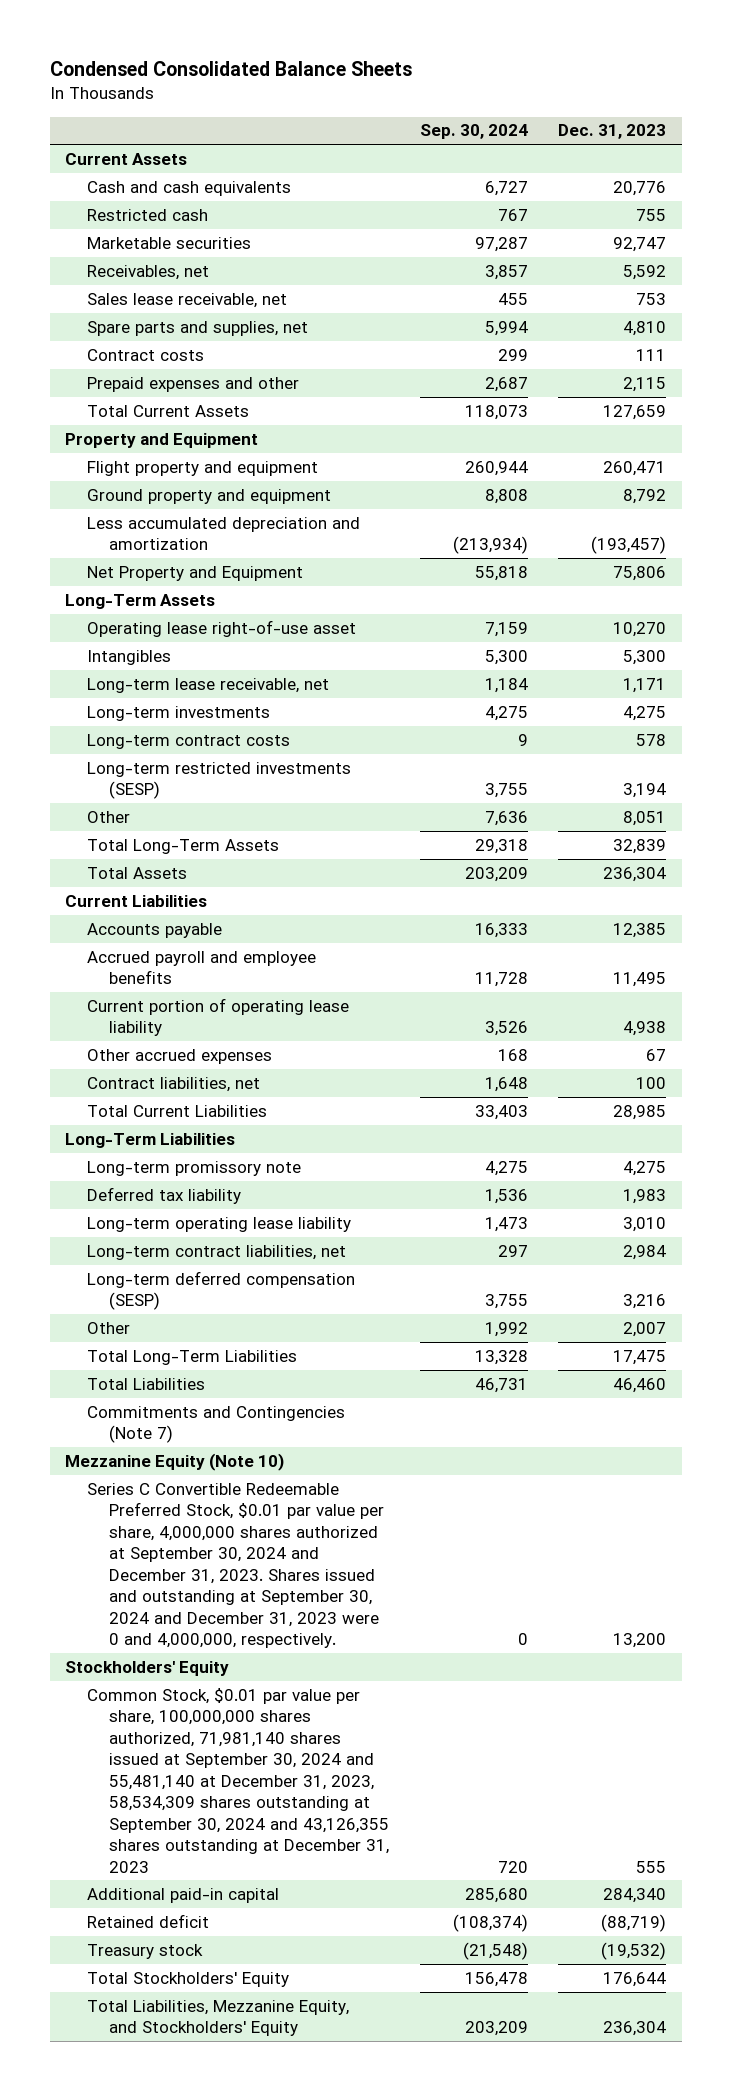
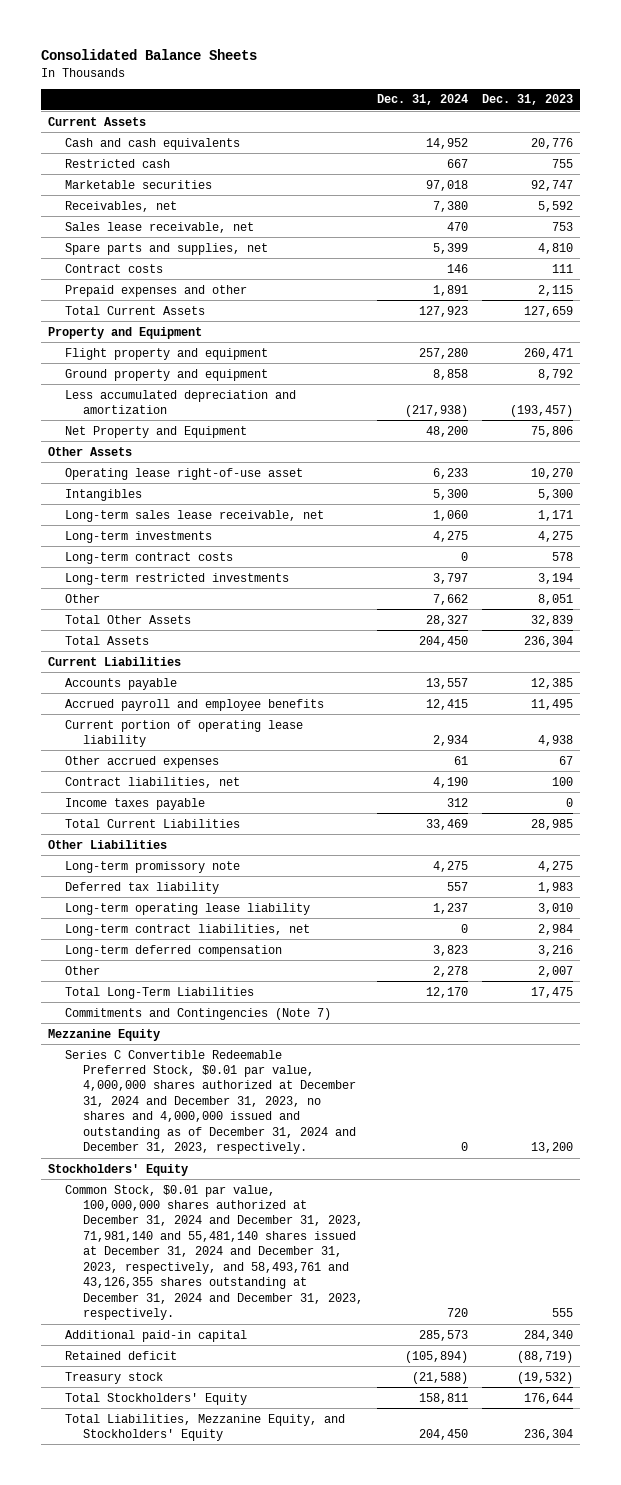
[50,61,413,77] Condensed Consolidated Balance Sheets -> [41,49,258,61] Consolidated Balance Sheets
[419,124,528,140] Sep. 30, 2024 -> none
none -> [376,94,468,106] Dec. 31, 2024
[65,593,216,609] Long-Term Assets -> [48,446,133,456] Other Assets
[87,677,330,693] Long-term lease receivable, net -> [65,509,325,522] Long-term sales lease receivable, net
[87,761,352,800] Long-term restricted investments (SESP) -> [65,572,290,585] Long-term restricted investments
[87,838,280,854] Total Long-Term Assets -> [65,614,192,624] Total Other Assets
none -> [65,797,206,810] Income taxes payable
[65,1132,236,1148] Long-Term Liabilities -> [48,839,168,849] Other Liabilities
[87,1270,356,1311] Long-term deferred compensation (SESP) -> [65,944,283,957] Long-term deferred compensation
[87,1377,206,1390] Total Liabilities -> none
[65,1452,285,1471] Mezzanine Equity (Note 10) -> [48,1028,161,1041] Mezzanine Equity
[87,1482,385,1649] Series C Convertible Redeemable Preferred Stock, $0.01 par value per share, 4,000,000 shares authorized at September 30, 2024 and December 31, 2023. Shares issued and outstanding at September 30, 2024 and December 31, 2023 were 0 and 4,000,000, respectively. -> [65,1049,356,1155] Series C Convertible Redeemable Preferred Stock, $0.01 par value, 4,000,000 shares authorized at December 31, 2024 and December 31, 2023, no shares and 4,000,000 issued and outstanding as of December 31, 2024 and December 31, 2023, respectively.
[87,1687,390,1873] Common Stock, $0.01 par value per share, 100,000,000 shares authorized, 71,981,140 shares issued at September 30, 2024 and 55,481,140 at December 31, 2023, 58,534,309 shares outstanding at September 30, 2024 and 43,126,355 shares outstanding at December 31, 2023 -> [65,1184,363,1321] Common Stock, $0.01 par value, 100,000,000 shares authorized at December 31, 2024 and December 31, 2023, 71,981,140 and 55,481,140 shares issued at December 31, 2024 and December 31, 2023, respectively, and 58,493,761 and 43,126,355 shares outstanding at December 31, 2024 and December 31, 2023, respectively.

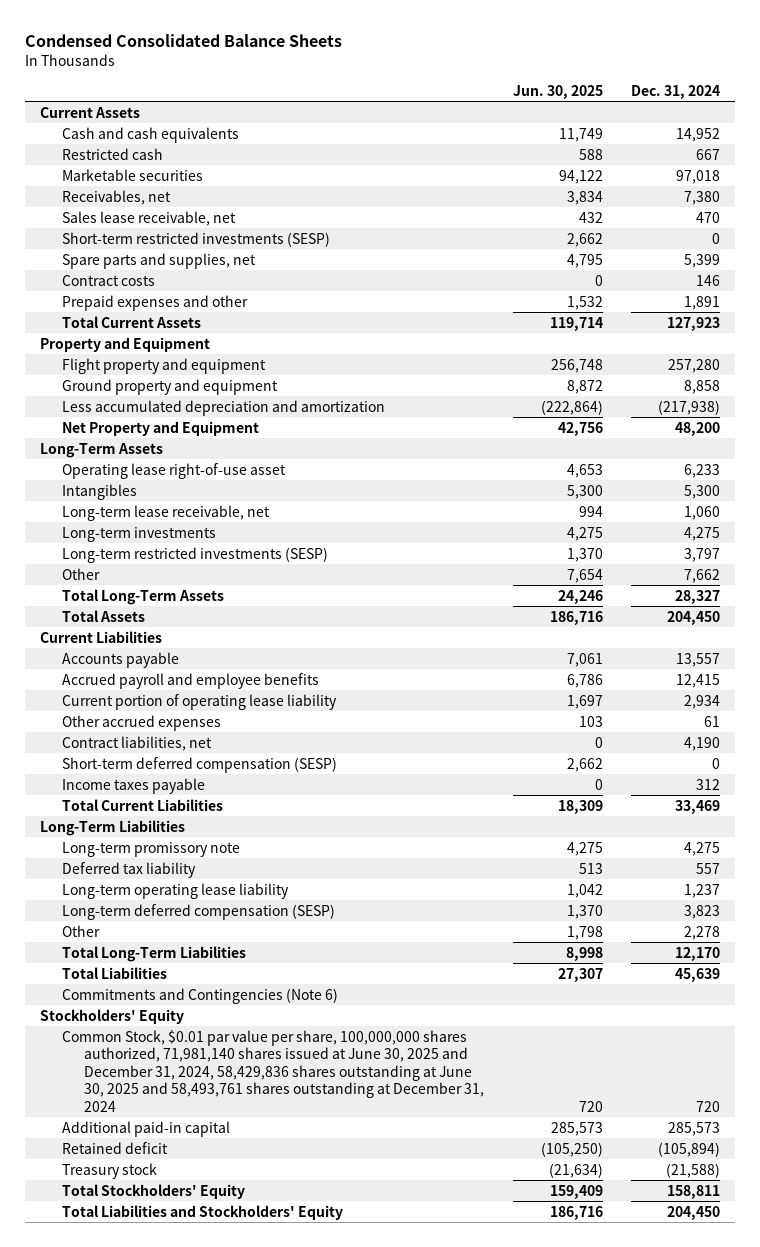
[41,49,258,61] Consolidated Balance Sheets -> [25,34,343,48] Condensed Consolidated Balance Sheets
[481,94,573,106] Dec. 31, 2023 -> none
none -> [512,85,603,100] Jun. 30, 2025
none -> [61,231,330,247] Short-term restricted investments (SESP)
[48,446,133,456] Other Assets -> none
none -> [39,442,163,458] Long-Term Assets
[65,509,325,522] Long-term sales lease receivable, net -> [61,504,270,521] Long-term lease receivable, net
[65,551,234,564] Long-term contract costs -> none
[65,572,290,585] Long-term restricted investments -> [61,546,328,563] Long-term restricted investments (SESP)
[65,614,192,624] Total Other Assets -> [61,588,224,605] Total Long-Term Assets
none -> [61,756,337,773] Short-term deferred compensation (SESP)
[48,839,168,849] Other Liabilities -> [39,819,185,836] Long-Term Liabilities
[65,923,311,936] Long-term contract liabilities, net -> none
[65,944,283,957] Long-term deferred compensation -> [61,903,335,920] Long-term deferred compensation (SESP)
[48,1028,161,1041] Mezzanine Equity -> none
[65,1049,356,1155] Series C Convertible Redeemable Preferred Stock, $0.01 par value, 4,000,000 shares authorized at December 31, 2024 and December 31, 2023, no shares and 4,000,000 issued and outstanding as of December 31, 2024 and December 31, 2023, respectively. -> none
none -> [61,966,167,979] Total Liabilities
[65,1007,332,1020] Commitments and Contingencies (Note 7) -> [61,987,338,1004] Commitments and Contingencies (Note 6)
[65,1184,363,1321] Common Stock, $0.01 par value, 100,000,000 shares authorized at December 31, 2024 and December 31, 2023, 71,981,140 and 55,481,140 shares issued at December 31, 2024 and December 31, 2023, respectively, and 58,493,761 and 43,126,355 shares outstanding at December 31, 2024 and December 31, 2023, respectively. -> [61,1029,484,1112] Common Stock, $0.01 par value per share, 100,000,000 shares authorized, 71,981,140 shares issued at June 30, 2025 and December 31, 2024, 58,429,836 shares outstanding at June 30, 2025 and 58,493,761 shares outstanding at December 31, 2024
[65,1413,346,1441] Total Liabilities, Mezzanine Equity, and Stockholders' Equity -> [61,1204,343,1220] Total Liabilities and Stockholders' Equity

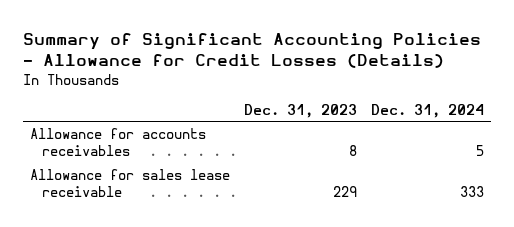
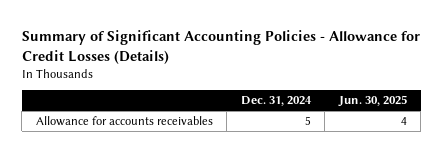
[244,104,358,119] Dec. 31, 2023 -> none
none -> [337,95,407,108] Jun. 30, 2025
[30,168,231,198] Allowance for sales lease receivable -> none

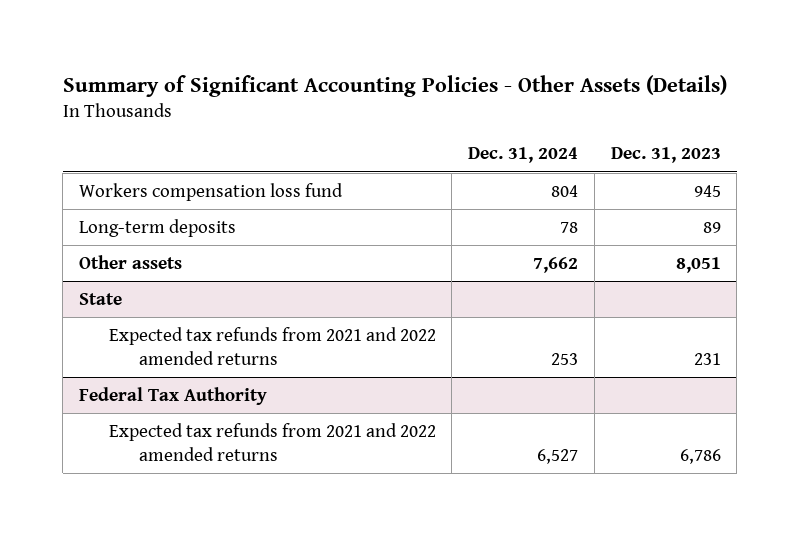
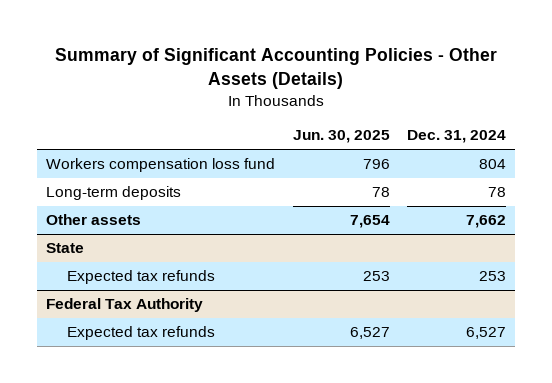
[610,147,721,164] Dec. 31, 2023 -> none
none -> [292,130,390,144] Jun. 30, 2025
[108,326,436,365] Expected tax refunds from 2021 and 2022 amended returns -> [67,270,216,285] Expected tax refunds
[108,422,436,461] Expected tax refunds from 2021 and 2022 amended returns -> [67,326,216,341] Expected tax refunds

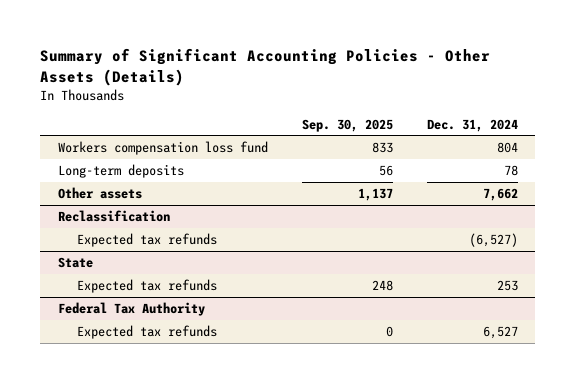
[292,130,390,144] Jun. 30, 2025 -> none
none -> [301,118,393,132] Sep. 30, 2025
none -> [57,209,170,222] Reclassification
none -> [77,232,218,247] Expected tax refunds

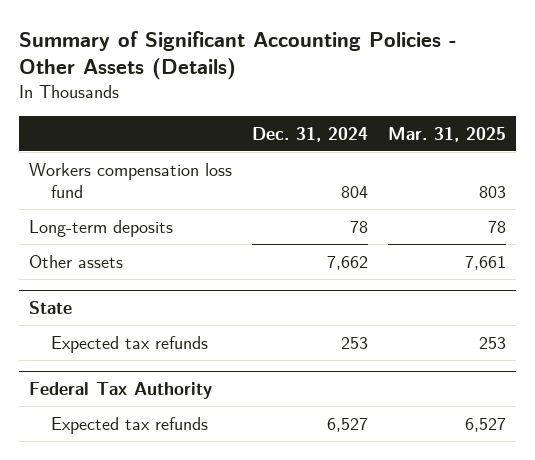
[301,118,393,132] Sep. 30, 2025 -> none
none -> [387,126,506,142] Mar. 31, 2025
[57,209,170,222] Reclassification -> none
[77,232,218,247] Expected tax refunds -> none

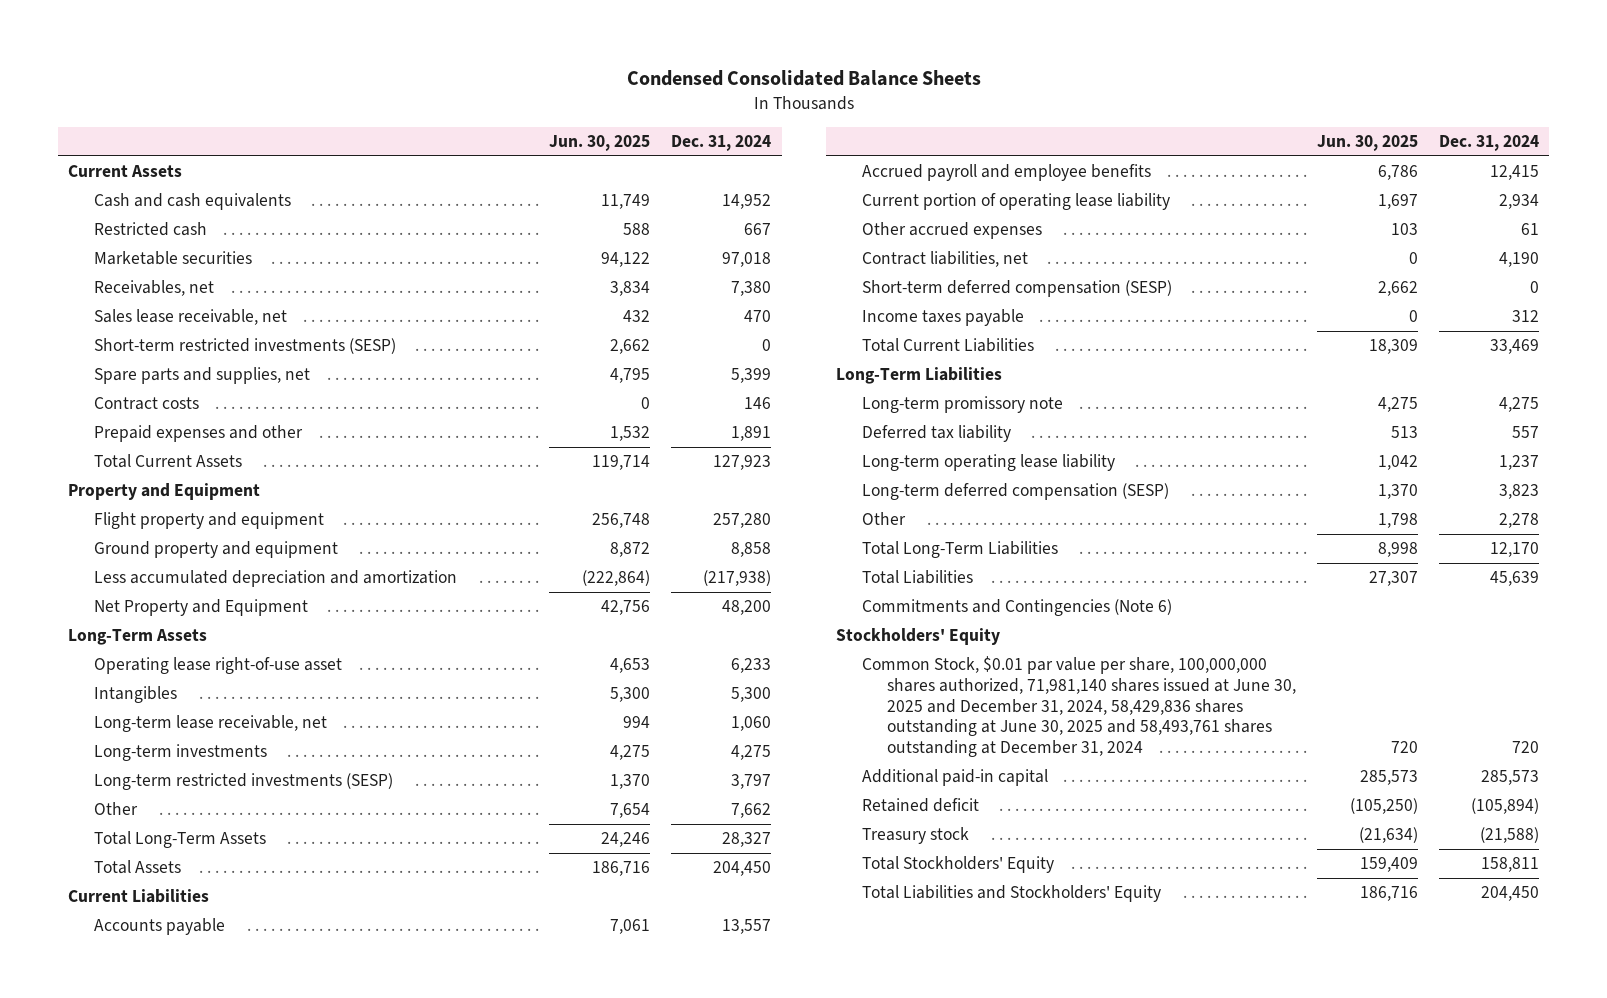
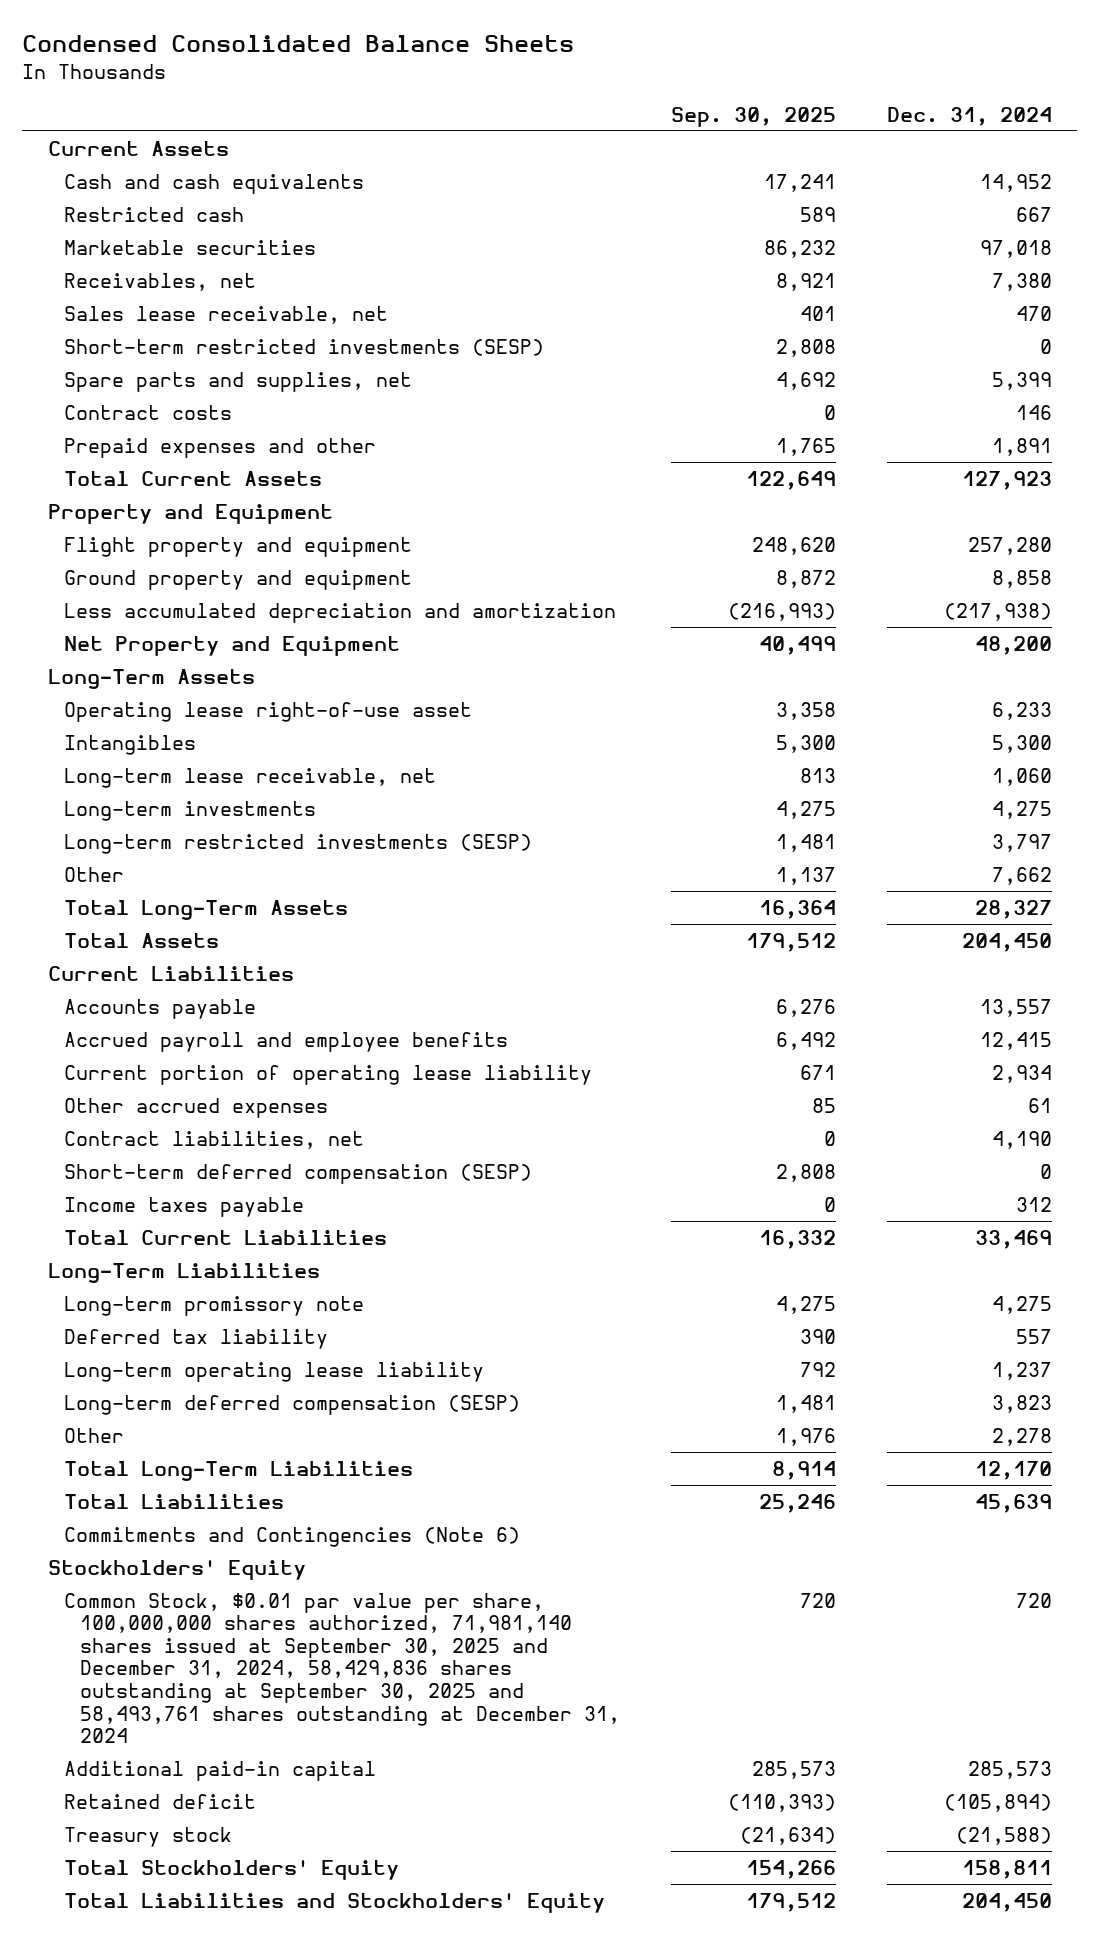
[549,134,651,151] Jun. 30, 2025 -> none
none -> [670,106,836,127] Sep. 30, 2025
[861,656,1297,758] Common Stock, $0.01 par value per share, 100,000,000 shares authorized, 71,981,140 shares issued at June 30, 2025 and December 31, 2024, 58,429,836 shares outstanding at June 30, 2025 and 58,493,761 shares outstanding at December 31, 2024 -> [63,1592,621,1744] Common Stock, $0.01 par value per share, 100,000,000 shares authorized, 71,981,140 shares issued at September 30, 2025 and December 31, 2024, 58,429,836 shares outstanding at September 30, 2025 and 58,493,761 shares outstanding at December 31, 2024

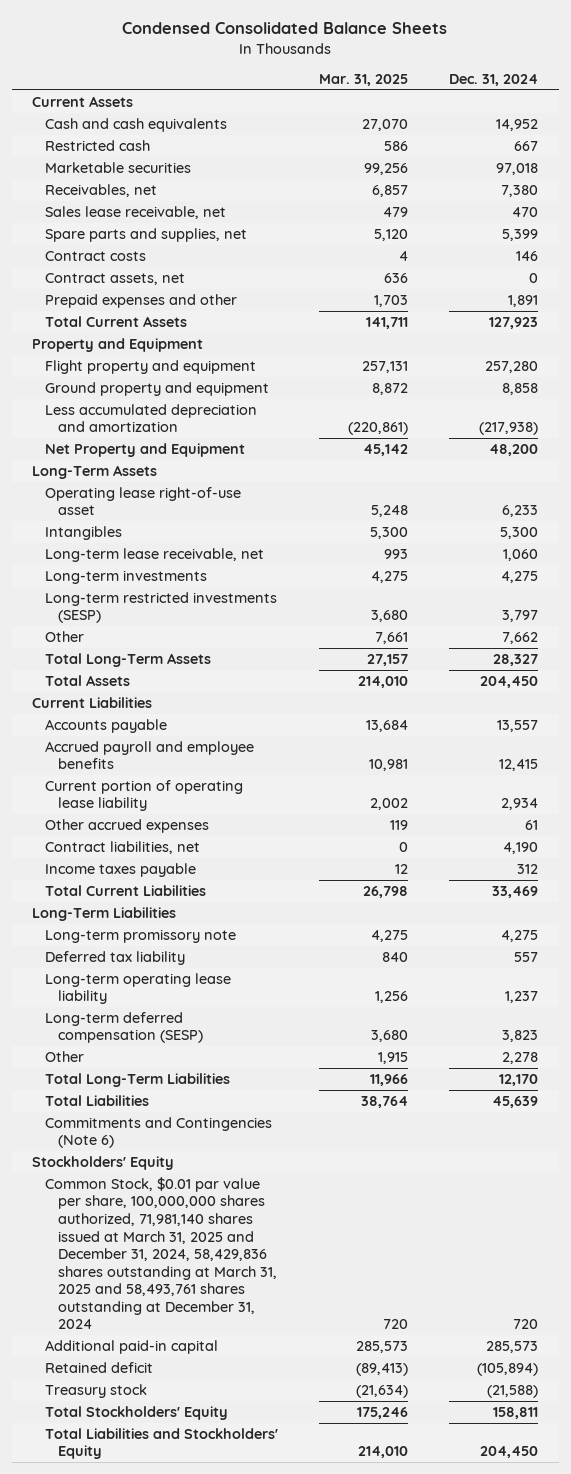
[670,106,836,127] Sep. 30, 2025 -> none
none -> [319,74,409,87] Mar. 31, 2025
[63,338,544,356] Short-term restricted investments (SESP) -> none
none -> [44,272,185,285] Contract assets, net
[63,1163,532,1184] Short-term deferred compensation (SESP) -> none
[63,1592,621,1744] Common Stock, $0.01 par value per share, 100,000,000 shares authorized, 71,981,140 shares issued at September 30, 2025 and December 31, 2024, 58,429,836 shares outstanding at September 30, 2025 and 58,493,761 shares outstanding at December 31, 2024 -> [44,1176,277,1330] Common Stock, $0.01 par value per share, 100,000,000 shares authorized, 71,981,140 shares issued at March 31, 2025 and December 31, 2024, 58,429,836 shares outstanding at March 31, 2025 and 58,493,761 shares outstanding at December 31, 2024

